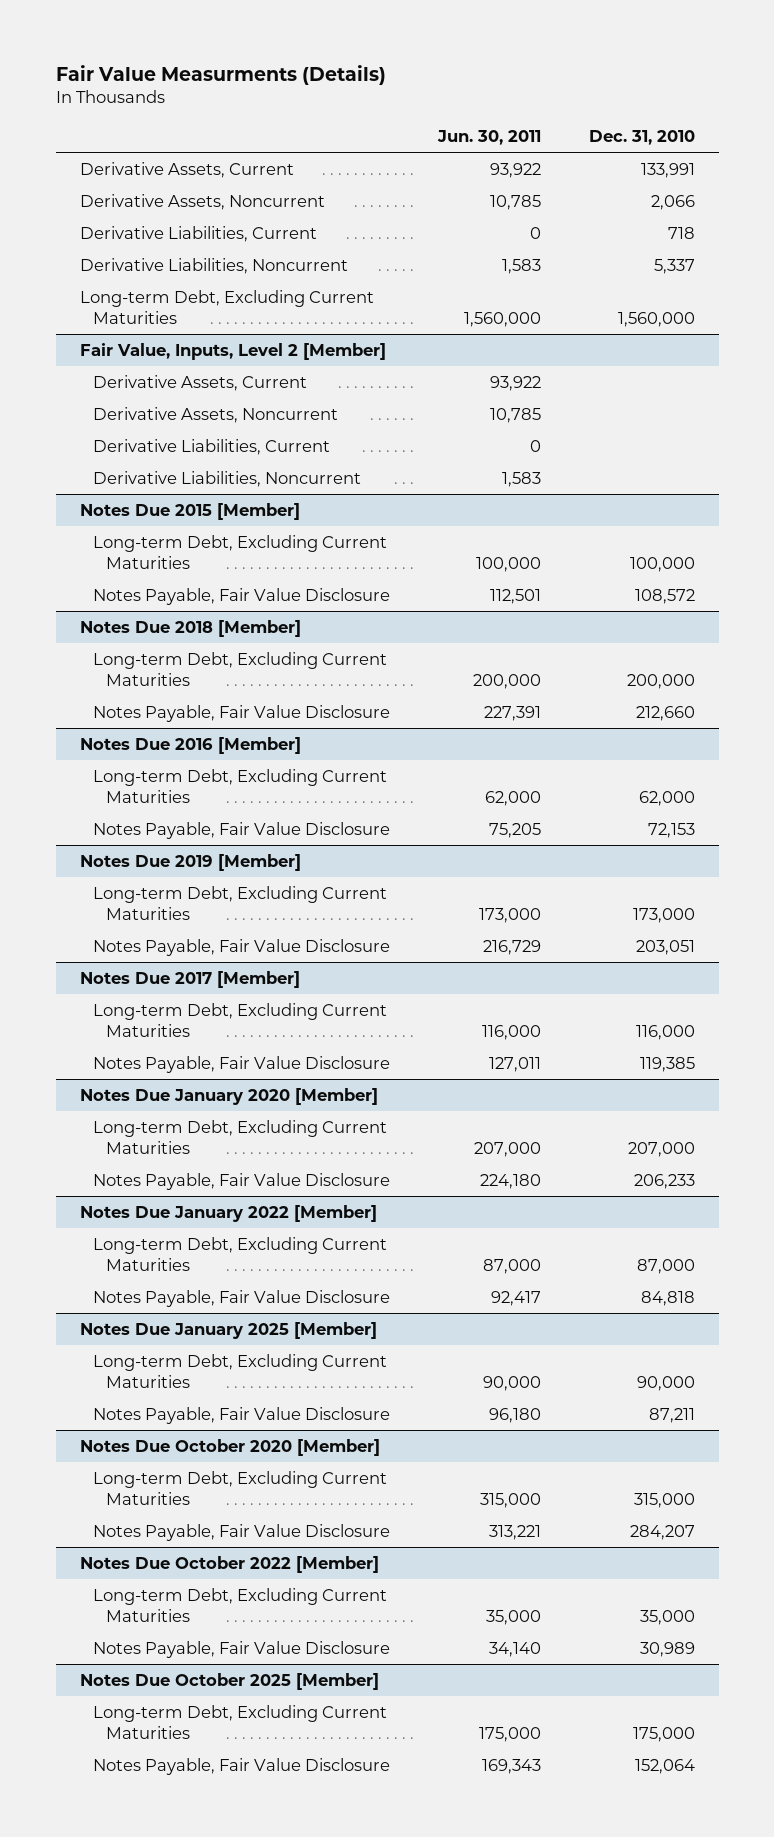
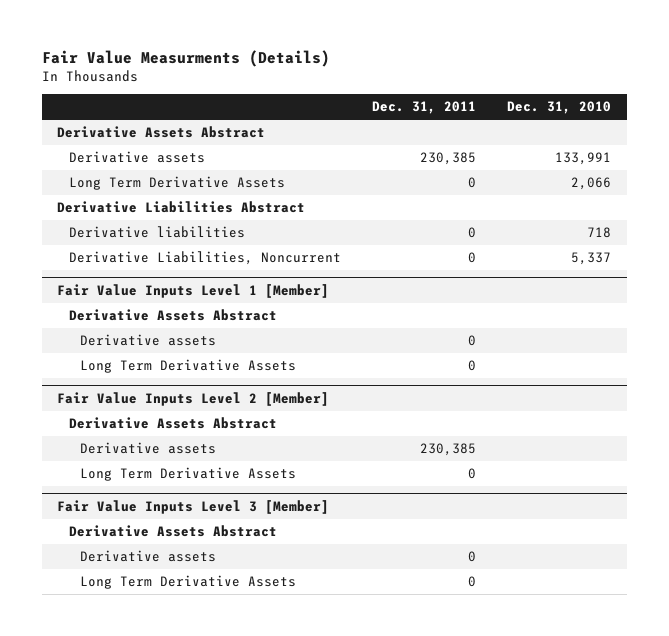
[436,129,541,145] Jun. 30, 2011 -> none
none -> [371,101,476,115] Dec. 31, 2011
none -> [57,126,266,139] Derivative Assets Abstract
[79,161,294,178] Derivative Assets, Current -> [68,151,205,164] Derivative assets
[79,193,325,210] Derivative Assets, Noncurrent -> [68,176,285,191] Long Term Derivative Assets
none -> [57,201,306,214] Derivative Liabilities Abstract
[79,225,317,242] Derivative Liabilities, Current -> [68,226,245,239] Derivative liabilities
[79,289,374,324] Long-term Debt, Excluding Current Maturities -> none
[93,438,331,455] Derivative Liabilities, Current -> none
[93,470,362,487] Derivative Liabilities, Noncurrent -> none
[79,502,300,520] Notes Due 2015 [Member] -> none
[93,534,388,569] Long-term Debt, Excluding Current Maturities -> none
[93,587,391,605] Notes Payable, Fair Value Disclosure -> none
[79,619,301,637] Notes Due 2018 [Member] -> none
[93,651,388,686] Long-term Debt, Excluding Current Maturities -> none
[93,704,391,722] Notes Payable, Fair Value Disclosure -> none
[79,736,301,754] Notes Due 2016 [Member] -> none
[93,768,388,803] Long-term Debt, Excluding Current Maturities -> none
[93,821,391,839] Notes Payable, Fair Value Disclosure -> none
[79,853,301,871] Notes Due 2019 [Member] -> none
[93,885,388,920] Long-term Debt, Excluding Current Maturities -> none
[93,938,391,956] Notes Payable, Fair Value Disclosure -> none
[79,970,300,988] Notes Due 2017 [Member] -> none
[93,1002,388,1037] Long-term Debt, Excluding Current Maturities -> none
[93,1055,391,1073] Notes Payable, Fair Value Disclosure -> none
[79,1087,378,1105] Notes Due January 2020 [Member] -> none
[93,1119,388,1154] Long-term Debt, Excluding Current Maturities -> none
[93,1172,391,1190] Notes Payable, Fair Value Disclosure -> none
[79,1204,377,1222] Notes Due January 2022 [Member] -> none
[93,1236,388,1271] Long-term Debt, Excluding Current Maturities -> none
[93,1289,391,1307] Notes Payable, Fair Value Disclosure -> none
[79,1321,377,1339] Notes Due January 2025 [Member] -> none
[93,1353,388,1388] Long-term Debt, Excluding Current Maturities -> none
[93,1406,391,1424] Notes Payable, Fair Value Disclosure -> none
[79,1438,380,1456] Notes Due October 2020 [Member] -> none
[93,1470,388,1505] Long-term Debt, Excluding Current Maturities -> none
[93,1523,391,1541] Notes Payable, Fair Value Disclosure -> none
[79,1555,379,1573] Notes Due October 2022 [Member] -> none
[93,1587,388,1622] Long-term Debt, Excluding Current Maturities -> none
[93,1640,391,1658] Notes Payable, Fair Value Disclosure -> none
[79,1672,379,1690] Notes Due October 2025 [Member] -> none
[93,1704,388,1739] Long-term Debt, Excluding Current Maturities -> none
[93,1757,391,1775] Notes Payable, Fair Value Disclosure -> none
none -> [57,284,330,299] Fair Value Inputs Level 1 [Member]
none -> [68,309,277,322] Derivative Assets Abstract
none -> [79,334,216,347] Derivative assets
none -> [79,359,296,374] Long Term Derivative Assets
[79,342,386,360] Fair Value, Inputs, Level 2 [Member] -> [57,392,330,407] Fair Value Inputs Level 2 [Member]
none -> [68,417,277,430] Derivative Assets Abstract
[93,374,308,391] Derivative Assets, Current -> [79,442,216,455] Derivative assets
[93,406,339,423] Derivative Assets, Noncurrent -> [79,467,296,482] Long Term Derivative Assets
none -> [57,500,330,515] Fair Value Inputs Level 3 [Member]
none -> [68,525,277,538] Derivative Assets Abstract
none -> [79,550,216,563] Derivative assets
none -> [79,575,296,590] Long Term Derivative Assets

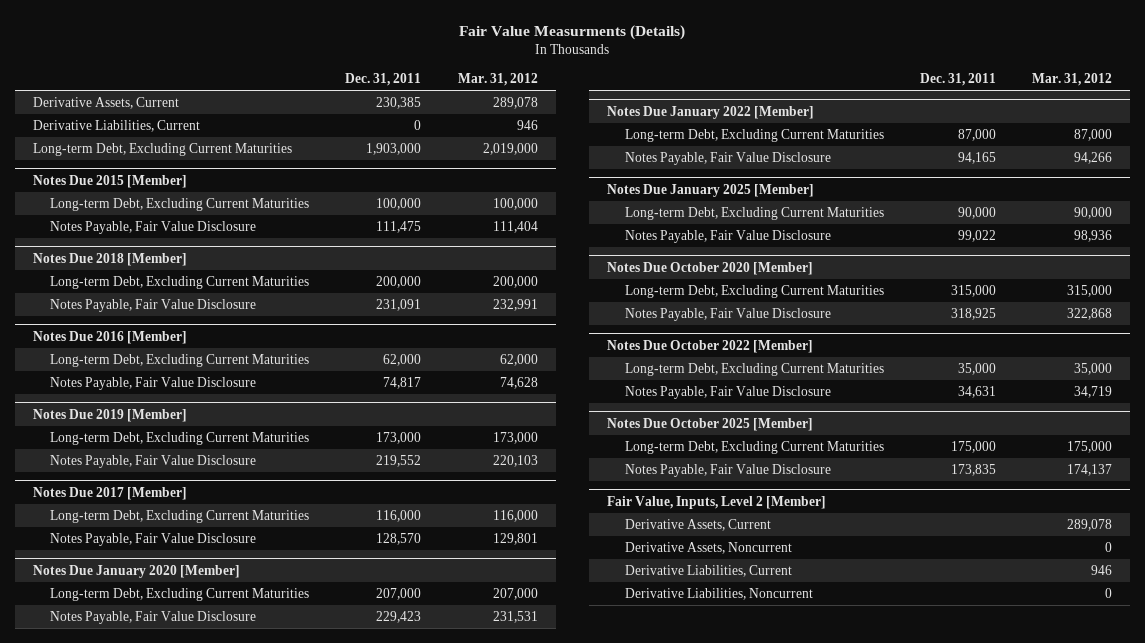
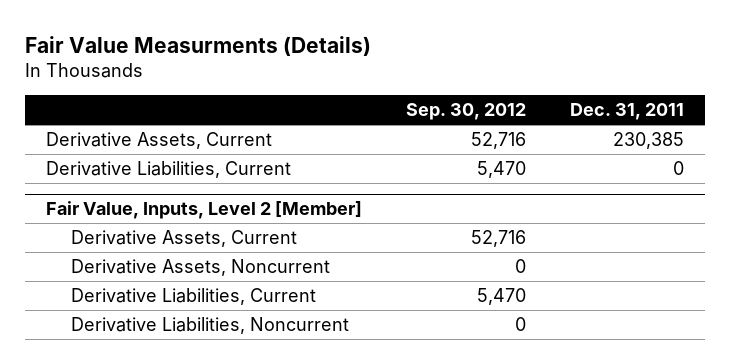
[457,73,538,87] Mar. 31, 2012 -> none
none -> [406,103,527,121] Sep. 30, 2012
[32,142,292,156] Long-term Debt, Excluding Current Maturities -> none
[32,174,187,188] Notes Due 2015 [Member] -> none
[50,197,310,211] Long-term Debt, Excluding Current Maturities -> none
[50,220,257,234] Notes Payable, Fair Value Disclosure -> none
[32,252,187,266] Notes Due 2018 [Member] -> none
[50,275,310,289] Long-term Debt, Excluding Current Maturities -> none
[50,298,257,312] Notes Payable, Fair Value Disclosure -> none
[32,330,187,344] Notes Due 2016 [Member] -> none
[50,353,310,367] Long-term Debt, Excluding Current Maturities -> none
[50,376,257,390] Notes Payable, Fair Value Disclosure -> none
[32,408,187,422] Notes Due 2019 [Member] -> none
[50,431,310,445] Long-term Debt, Excluding Current Maturities -> none
[50,454,257,468] Notes Payable, Fair Value Disclosure -> none
[32,486,187,500] Notes Due 2017 [Member] -> none
[50,509,310,523] Long-term Debt, Excluding Current Maturities -> none
[50,532,257,546] Notes Payable, Fair Value Disclosure -> none
[32,564,240,578] Notes Due January 2020 [Member] -> none
[50,587,310,601] Long-term Debt, Excluding Current Maturities -> none
[50,610,257,624] Notes Payable, Fair Value Disclosure -> none
[607,105,815,119] Notes Due January 2022 [Member] -> none
[625,128,885,142] Long-term Debt, Excluding Current Maturities -> none
[625,151,832,165] Notes Payable, Fair Value Disclosure -> none
[607,183,815,197] Notes Due January 2025 [Member] -> none
[625,206,885,220] Long-term Debt, Excluding Current Maturities -> none
[625,229,832,243] Notes Payable, Fair Value Disclosure -> none
[607,261,814,275] Notes Due October 2020 [Member] -> none
[625,284,885,298] Long-term Debt, Excluding Current Maturities -> none
[625,307,832,321] Notes Payable, Fair Value Disclosure -> none
[607,339,814,353] Notes Due October 2022 [Member] -> none
[625,362,885,376] Long-term Debt, Excluding Current Maturities -> none
[625,385,832,399] Notes Payable, Fair Value Disclosure -> none
[607,417,814,431] Notes Due October 2025 [Member] -> none
[625,440,885,454] Long-term Debt, Excluding Current Maturities -> none
[625,463,832,477] Notes Payable, Fair Value Disclosure -> none

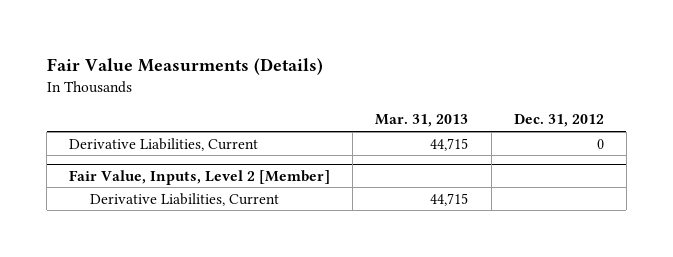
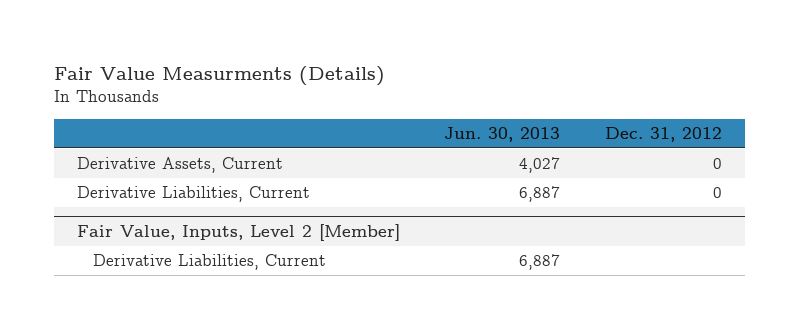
[375,114,469,128] Mar. 31, 2013 -> none
none -> [444,126,561,142] Jun. 30, 2013
none -> [76,157,283,174] Derivative Assets, Current

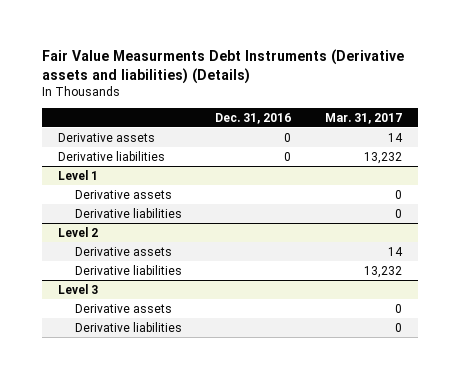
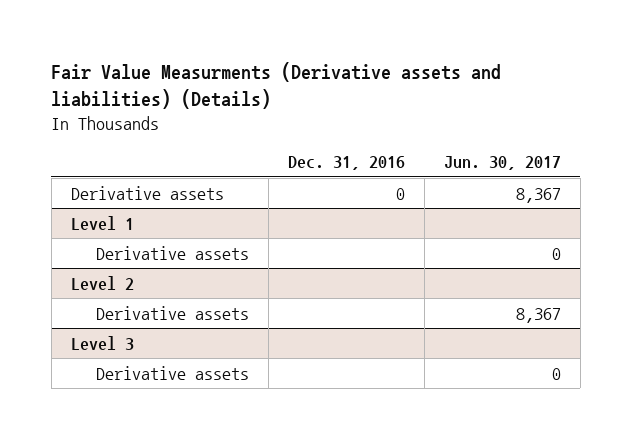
[41,48,404,84] Fair Value Measurments Debt Instruments (Derivative assets and liabilities) (Details) -> [51,62,502,110] Fair Value Measurments (Derivative assets and liabilities) (Details)
[324,112,402,124] Mar. 31, 2017 -> none
none -> [443,156,561,171] Jun. 30, 2017
[58,150,166,161] Derivative liabilities -> none
[75,207,183,218] Derivative liabilities -> none
[75,264,183,275] Derivative liabilities -> none
[75,321,183,332] Derivative liabilities -> none

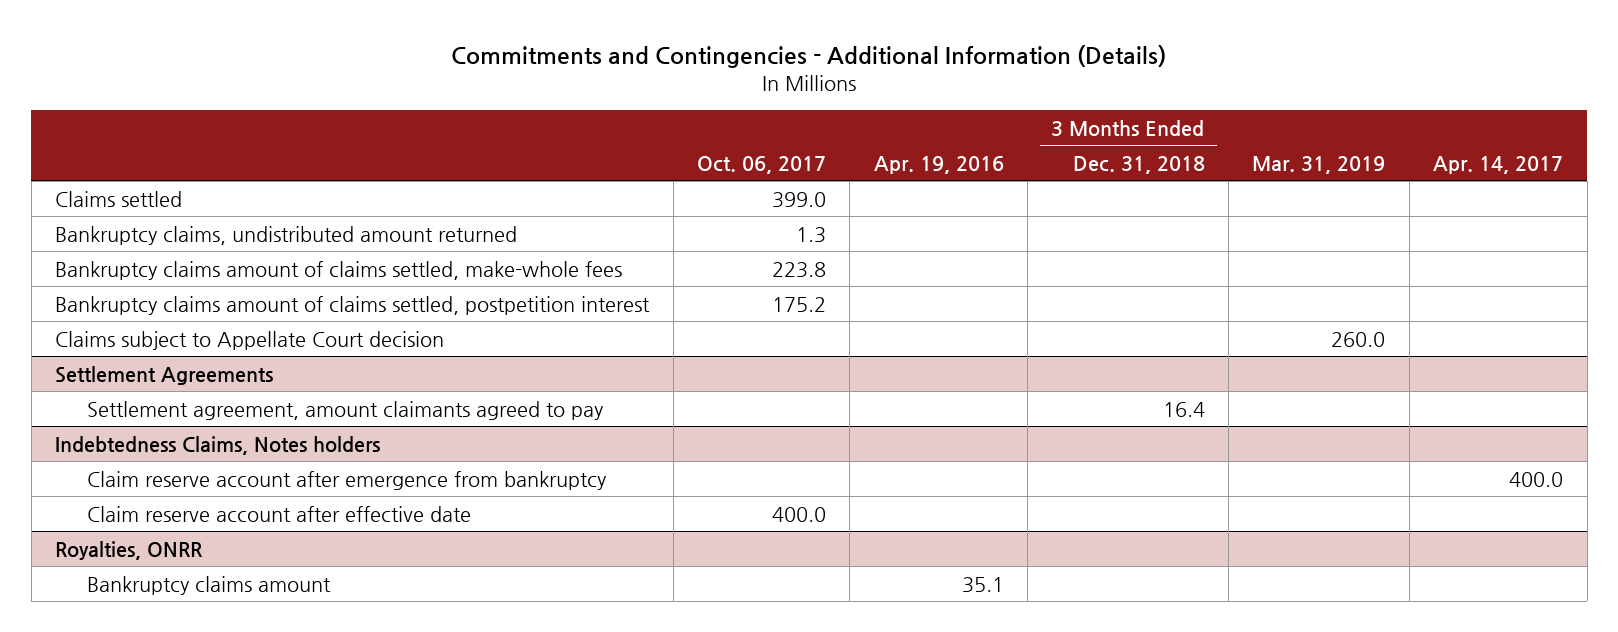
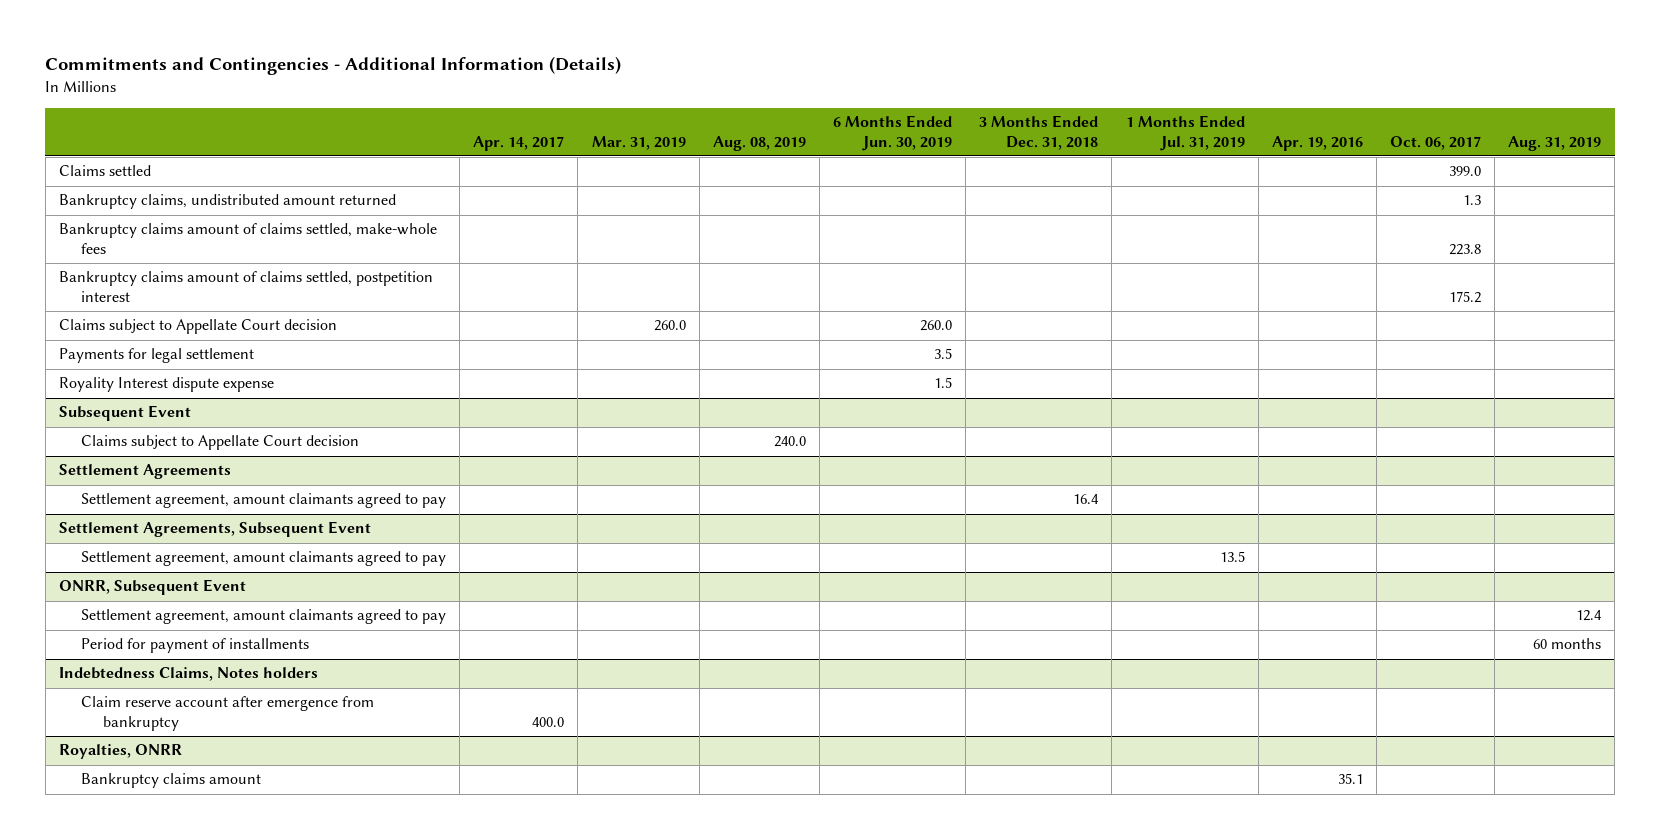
none -> [712,135,806,151] Aug. 08, 2019
none -> [833,115,953,151] 6 Months Ended Jun. 30, 2019
none -> [1125,115,1245,151] 1 Months Ended Jul. 31, 2019
none -> [1508,135,1602,151] Aug. 31, 2019
none -> [58,348,254,364] Payments for legal settlement
none -> [58,377,274,393] Royality Interest dispute expense
none -> [58,405,191,422] Subsequent Event
none -> [81,435,360,451] Claims subject to Appellate Court decision
none -> [58,521,371,538] Settlement Agreements, Subsequent Event
none -> [81,551,447,567] Settlement agreement, amount claimants agreed to pay
none -> [58,579,246,596] ONRR, Subsequent Event
none -> [81,609,447,625] Settlement agreement, amount claimants agreed to pay
none -> [81,638,310,654] Period for payment of installments
[87,505,472,522] Claim reserve account after effective date -> none

